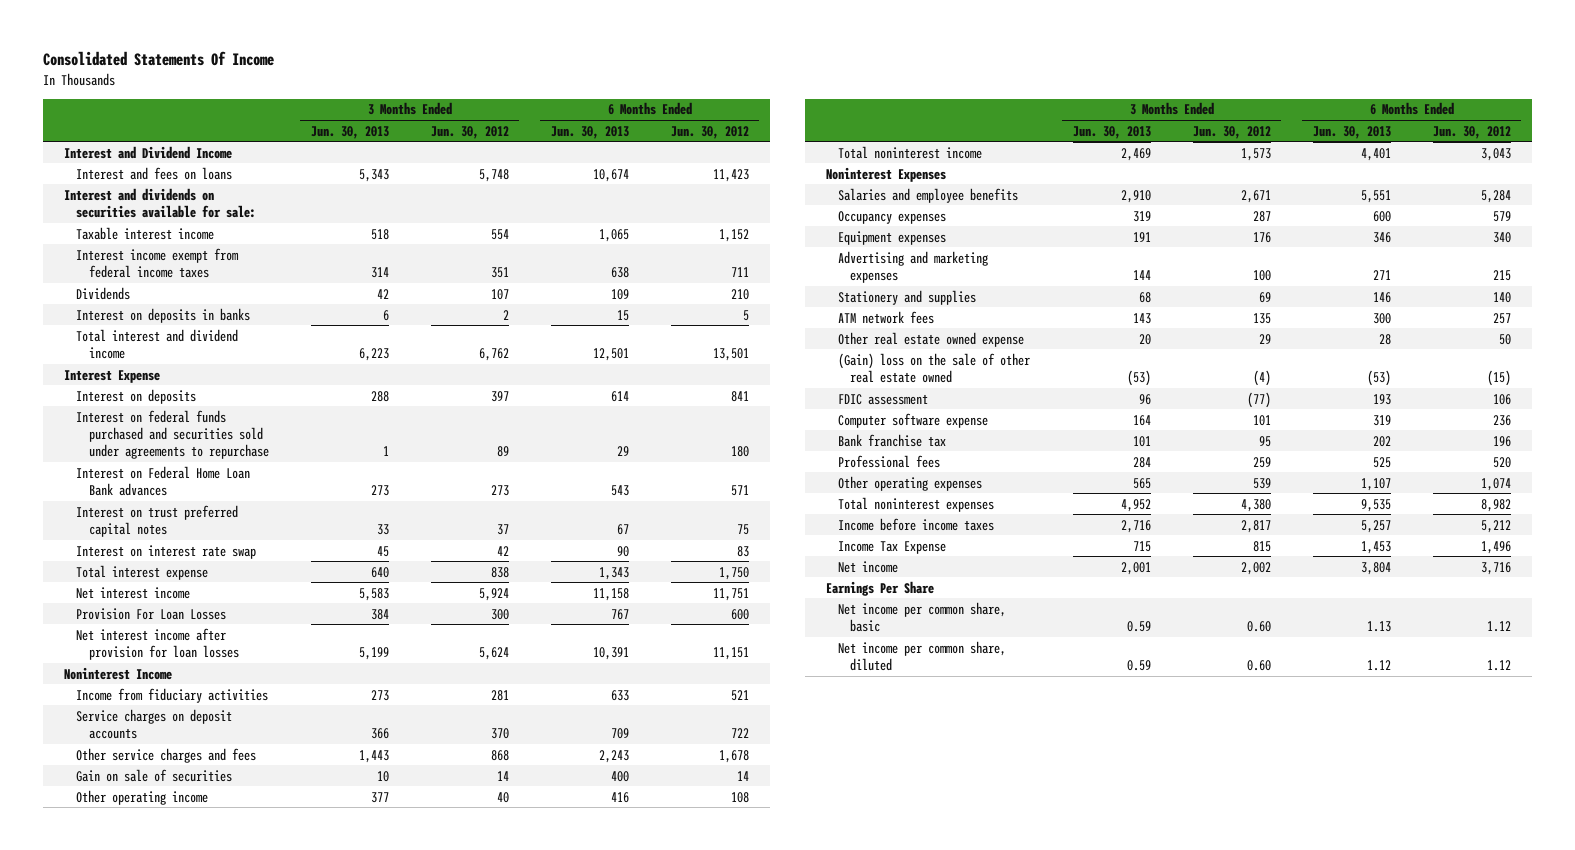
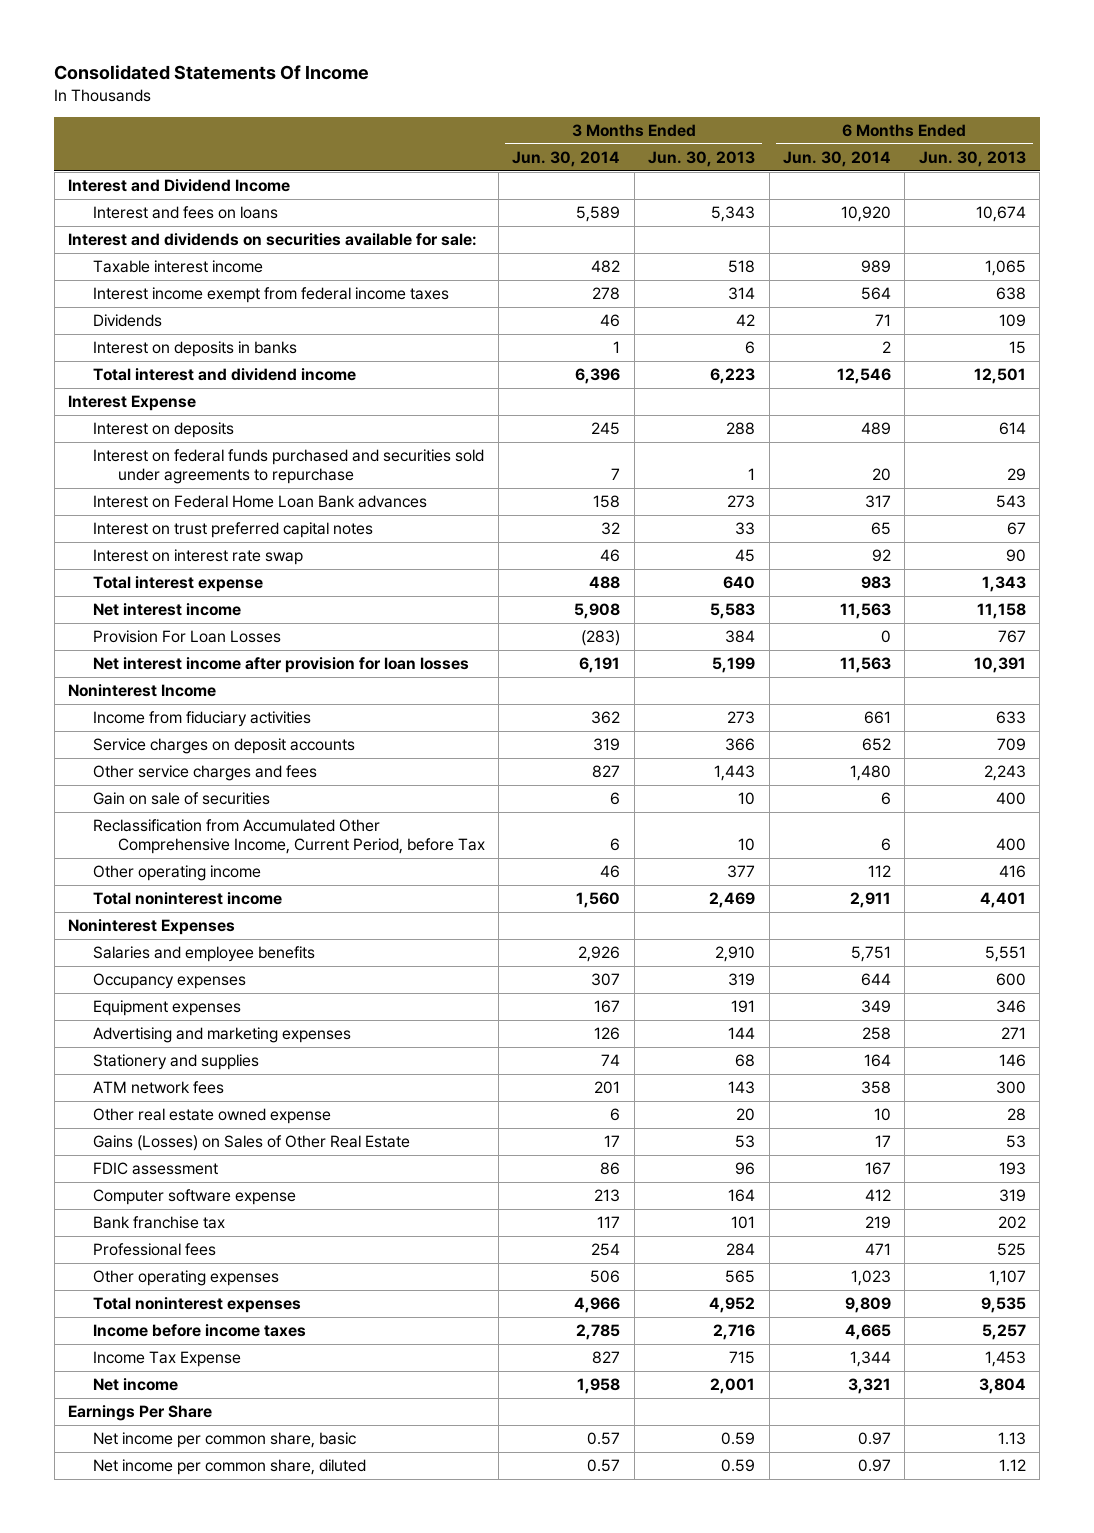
[430,125,509,139] Jun. 30, 2012 -> none
[670,125,749,139] Jun. 30, 2012 -> none
none -> [512,151,621,168] Jun. 30, 2014
none -> [782,151,891,168] Jun. 30, 2014
none -> [92,819,485,855] Reclassification from Accumulated Other Comprehensive Income, Current Period, before Tax
[838,352,1031,383] (Gain) loss on the sale of other real estate owned -> [92,1135,410,1152] Gains (Losses) on Sales of Other Real Estate
[1126,369,1151,386] (53) -> [735,1135,756,1149] 53
[1366,369,1391,386] (53) -> [1005,1135,1026,1149] 53

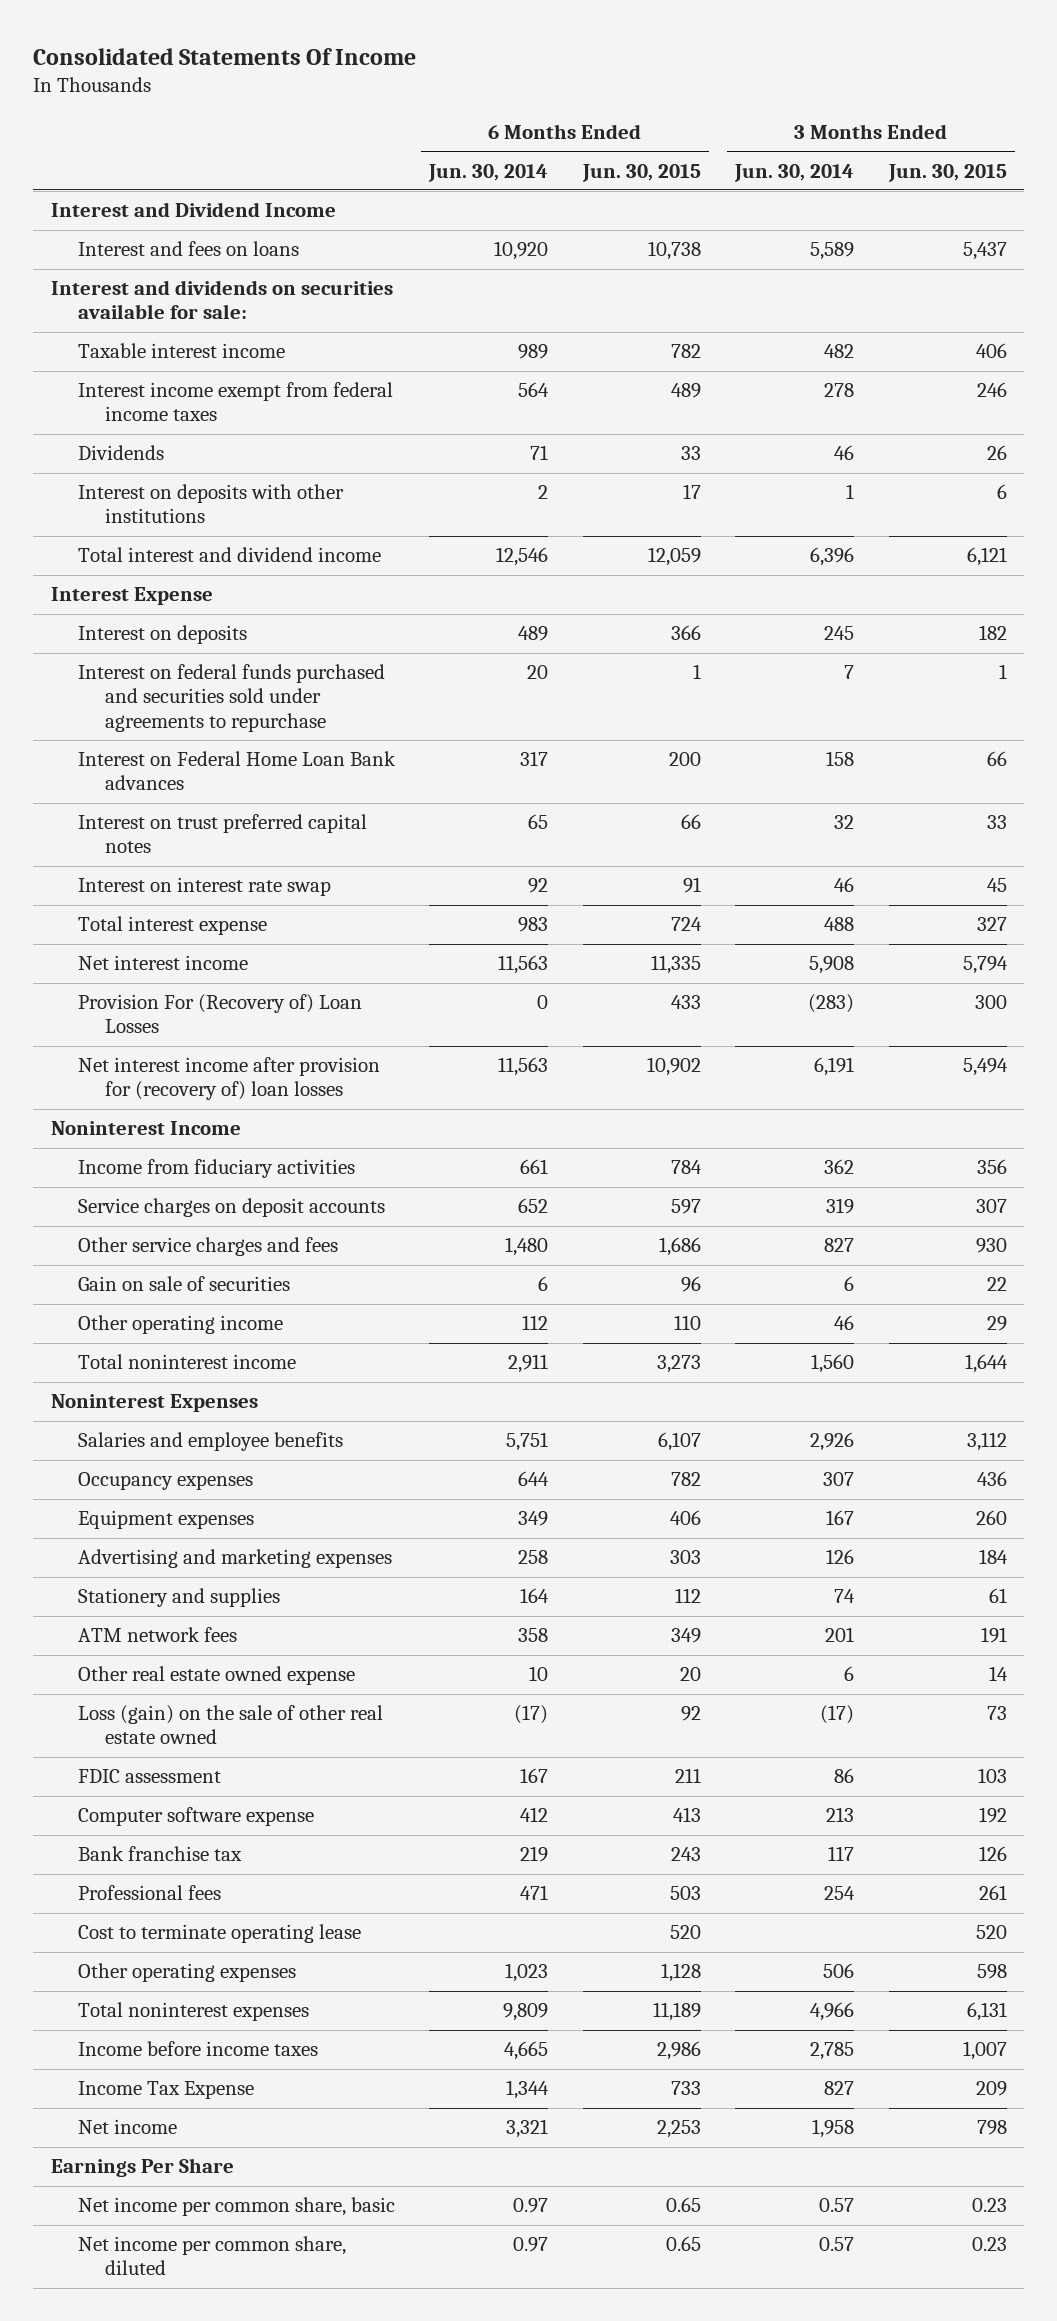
[648,151,756,168] Jun. 30, 2013 -> none
[918,151,1026,168] Jun. 30, 2013 -> none
none -> [581,163,701,182] Jun. 30, 2015
none -> [887,163,1007,182] Jun. 30, 2015
[92,341,297,358] Interest on deposits in banks -> [78,484,345,524] Interest on deposits with other institutions
[92,630,281,644] Provision For Loan Losses -> [78,994,363,1034] Provision For (Recovery of) Loan Losses
[92,657,469,674] Net interest income after provision for loan losses -> [78,1057,381,1101] Net interest income after provision for (recovery of) loan losses
[92,819,485,855] Reclassification from Accumulated Other Comprehensive Income, Current Period, before Tax -> none
[92,1135,410,1152] Gains (Losses) on Sales of Other Real Estate -> [78,1705,384,1745] Loss (gain) on the sale of other real estate owned
[604,1135,621,1148] 17 -> [820,1705,855,1725] (17)
[874,1135,891,1148] 17 -> [514,1705,549,1725] (17)
none -> [78,1924,362,1944] Cost to terminate operating lease

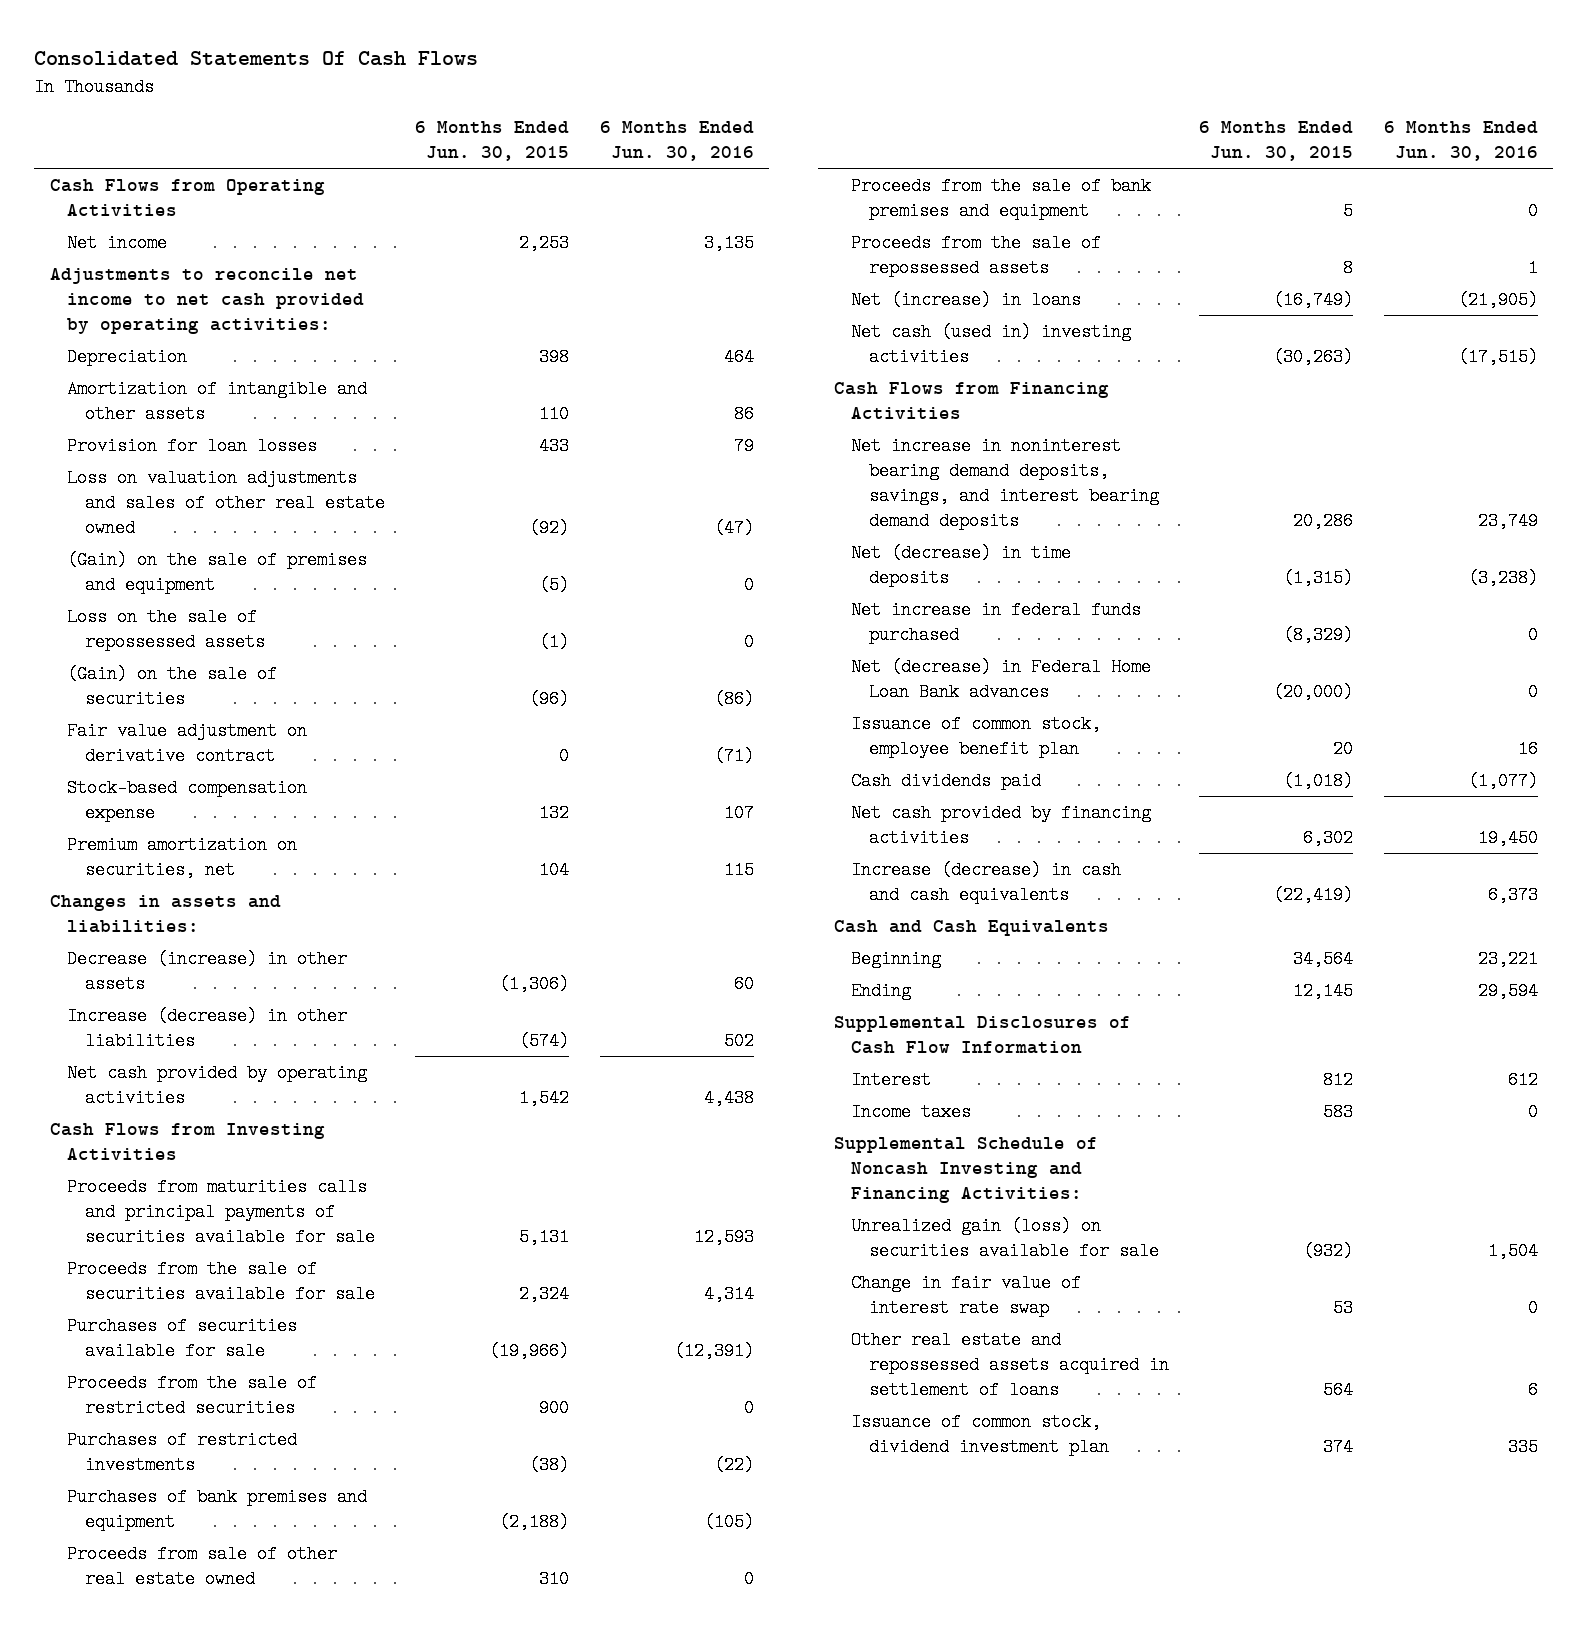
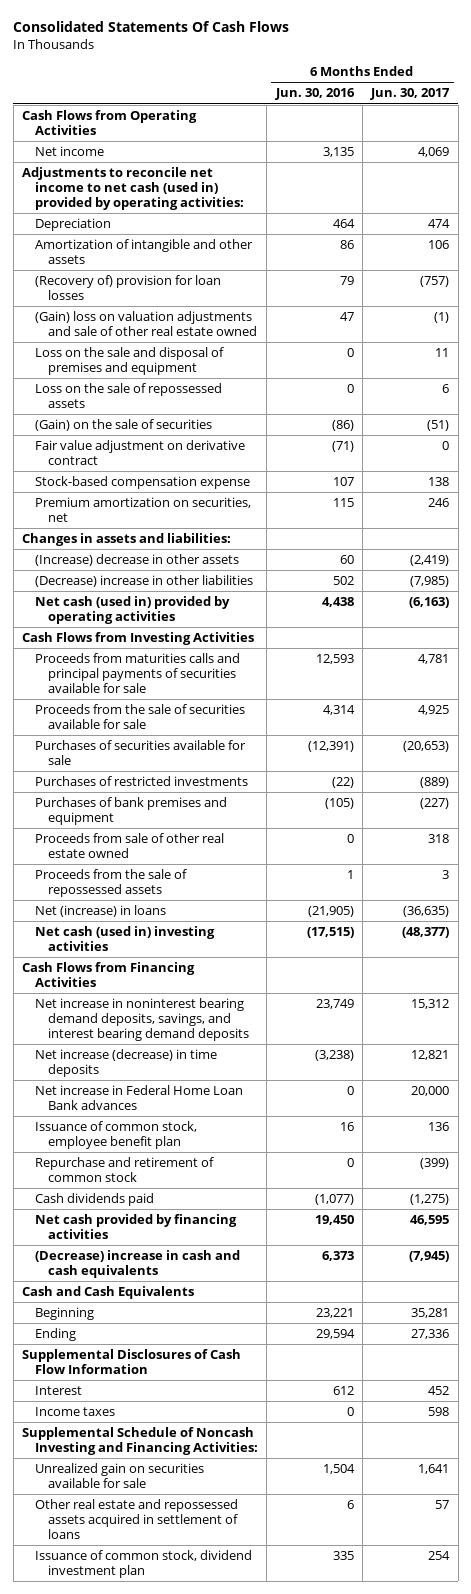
[415,121,570,162] 6 Months Ended Jun. 30, 2015 -> none
none -> [370,88,451,101] Jun. 30, 2017
[49,268,365,335] Adjustments to reconcile net income to net cash provided by operating activities: -> [21,167,244,211] Adjustments to reconcile net income to net cash (used in) provided by operating activities:
[67,437,318,456] Provision for loan losses -> [34,275,221,301] (Recovery of) provision for loan losses
[67,469,385,538] Loss on valuation adjustments and sales of other real estate owned -> [34,311,258,337] (Gain) loss on valuation adjustments and sale of other real estate owned
[713,519,754,538] (47) -> [339,312,354,322] 47
[67,551,368,595] (Gain) on the sale of premises and equipment -> [34,347,224,376] Loss on the sale and disposal of premises and equipment
[67,950,348,994] Decrease (increase) in other assets -> [34,554,239,567] (Increase) decrease in other assets
[67,1007,348,1051] Increase (decrease) in other liabilities -> [34,575,253,588] (Decrease) increase in other liabilities
[67,1064,368,1108] Net cash provided by operating activities -> [34,596,230,625] Net cash (used in) provided by operating activities
[67,1374,318,1418] Proceeds from the sale of restricted securities -> none
[851,177,1152,221] Proceeds from the sale of bank premises and equipment -> none
[851,601,1142,645] Net increase in federal funds purchased -> none
[851,544,1072,588] Net (decrease) in time deposits -> [34,1049,217,1078] Net increase (decrease) in time deposits
[851,658,1152,702] Net (decrease) in Federal Home Loan Bank advances -> [34,1085,243,1111] Net increase in Federal Home Loan Bank advances
none -> [34,1157,214,1183] Repurchase and retirement of common stock
[851,861,1122,905] Increase (decrease) in cash and cash equivalents -> [34,1250,240,1279] (Decrease) increase in cash and cash equivalents
[851,1274,1082,1318] Change in fair value of interest rate swap -> none
[851,1217,1159,1261] Unrealized gain (loss) on securities available for sale -> [34,1463,204,1489] Unrealized gain on securities available for sale

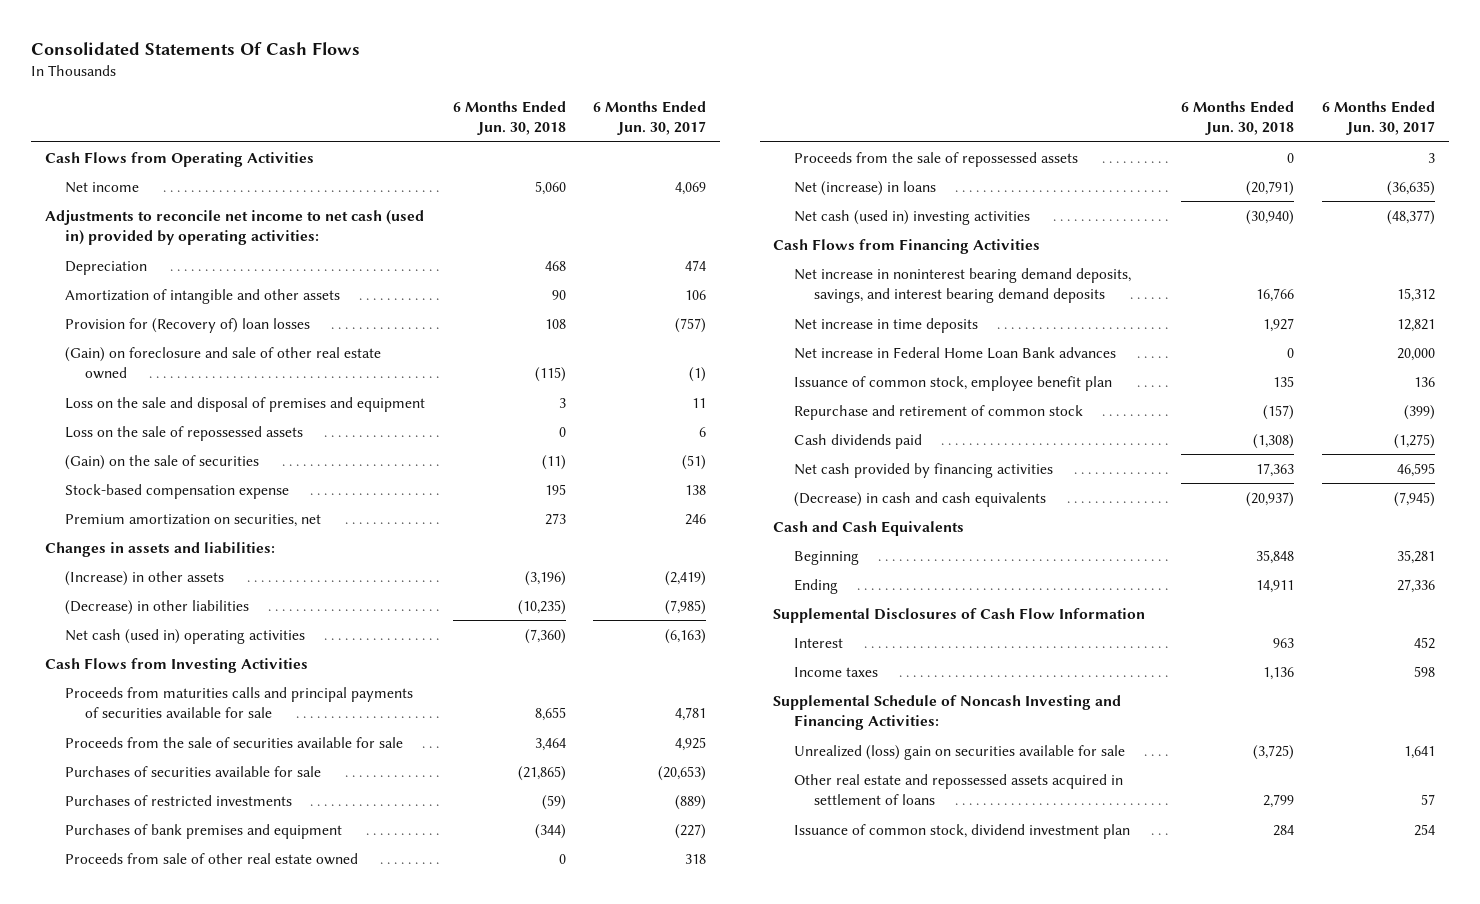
[274,88,355,101] Jun. 30, 2016 -> none
none -> [452,100,566,136] 6 Months Ended Jun. 30, 2018
[34,275,221,301] (Recovery of) provision for loan losses -> [64,317,310,333] Provision for (Recovery of) loan losses
[34,311,258,337] (Gain) loss on valuation adjustments and sale of other real estate owned -> [64,346,381,380] (Gain) on foreclosure and sale of other real estate owned
[34,440,245,466] Fair value adjustment on derivative contract -> none
[34,554,239,567] (Increase) decrease in other assets -> [64,570,224,586] (Increase) in other assets
[34,575,253,588] (Decrease) increase in other liabilities -> [64,599,249,615] (Decrease) in other liabilities
[34,596,230,625] Net cash (used in) provided by operating activities -> [64,628,305,644] Net cash (used in) operating activities
[34,1049,217,1078] Net increase (decrease) in time deposits -> [793,317,978,333] Net increase in time deposits
[34,1250,240,1279] (Decrease) increase in cash and cash equivalents -> [793,491,1046,507] (Decrease) in cash and cash equivalents
[34,1463,204,1489] Unrealized gain on securities available for sale -> [793,744,1125,760] Unrealized (loss) gain on securities available for sale

